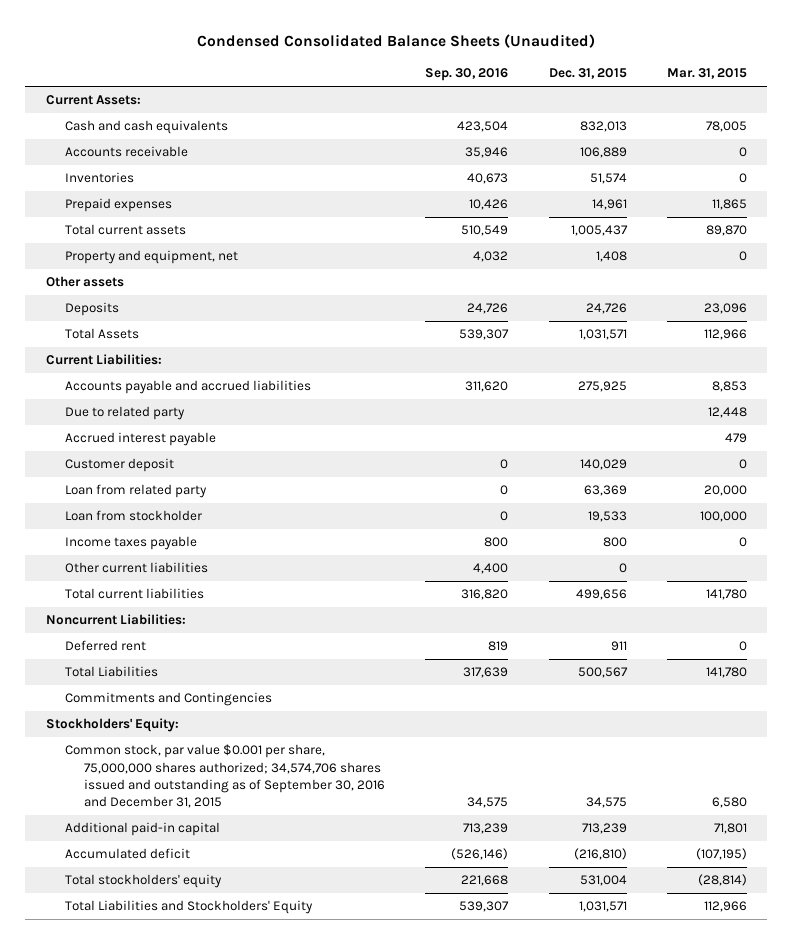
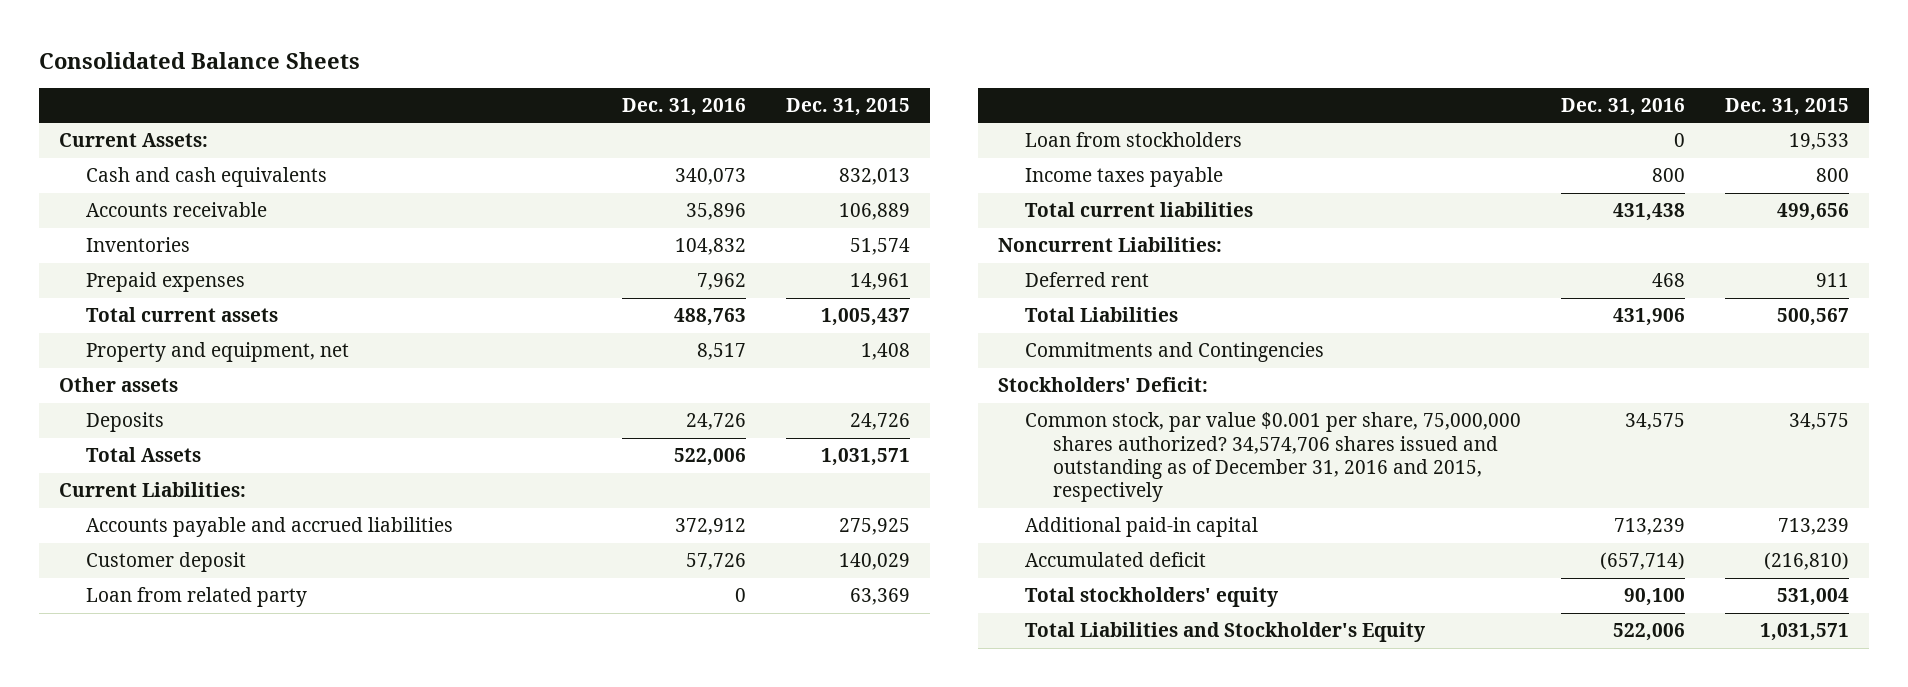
[197,34,596,49] Condensed Consolidated Balance Sheets (Unaudited) -> [39,51,361,69] Consolidated Balance Sheets
[425,68,509,82] Sep. 30, 2016 -> none
[666,68,747,80] Mar. 31, 2015 -> none
none -> [622,97,747,116] Dec. 31, 2016
[64,406,185,421] Due to related party -> none
[64,432,216,447] Accrued interest payable -> none
[64,510,202,522] Loan from stockholder -> [1025,132,1243,148] Loan from stockholders
[64,562,208,574] Other current liabilities -> none
[45,718,179,733] Stockholders' Equity: -> [997,377,1208,393] Stockholders' Deficit:
[64,744,386,809] Common stock, par value $0.001 per share, 75,000,000 shares authorized; 34,574,706 shares issued and outstanding as of September 30, 2016 and December 31, 2015 -> [1025,412,1522,503] Common stock, par value $0.001 per share, 75,000,000 shares authorized? 34,574,706 shares issued and outstanding as of December 31, 2016 and 2015, respectively
[64,900,313,915] Total Liabilities and Stockholders' Equity -> [1025,622,1426,643] Total Liabilities and Stockholder's Equity

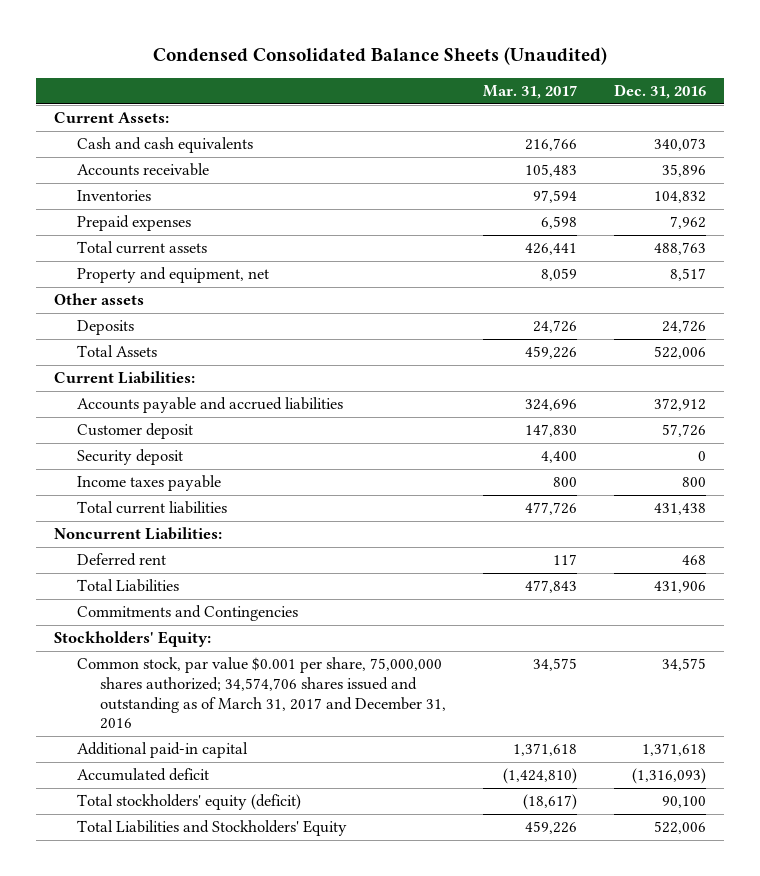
[39,51,361,69] Consolidated Balance Sheets -> [152,47,607,66] Condensed Consolidated Balance Sheets (Unaudited)
[786,97,911,116] Dec. 31, 2015 -> none
none -> [482,85,577,100] Mar. 31, 2017
[86,587,308,608] Loan from related party -> none
[1025,132,1243,148] Loan from stockholders -> none
none -> [77,449,184,466] Security deposit
[997,377,1208,393] Stockholders' Deficit: -> [54,631,212,648] Stockholders' Equity:
[1025,412,1522,503] Common stock, par value $0.001 per share, 75,000,000 shares authorized? 34,574,706 shares issued and outstanding as of December 31, 2016 and 2015, respectively -> [77,657,447,730] Common stock, par value $0.001 per share, 75,000,000 shares authorized; 34,574,706 shares issued and outstanding as of March 31, 2017 and December 31, 2016
[1614,518,1686,536] 713,239 -> [641,743,706,757] 1,371,618
[1600,552,1686,571] (657,714) -> [631,768,706,785] (1,316,093)
[1025,587,1279,608] Total stockholders' equity -> [77,794,302,811] Total stockholders' equity (deficit)
[1025,622,1426,643] Total Liabilities and Stockholder's Equity -> [77,820,348,837] Total Liabilities and Stockholders' Equity

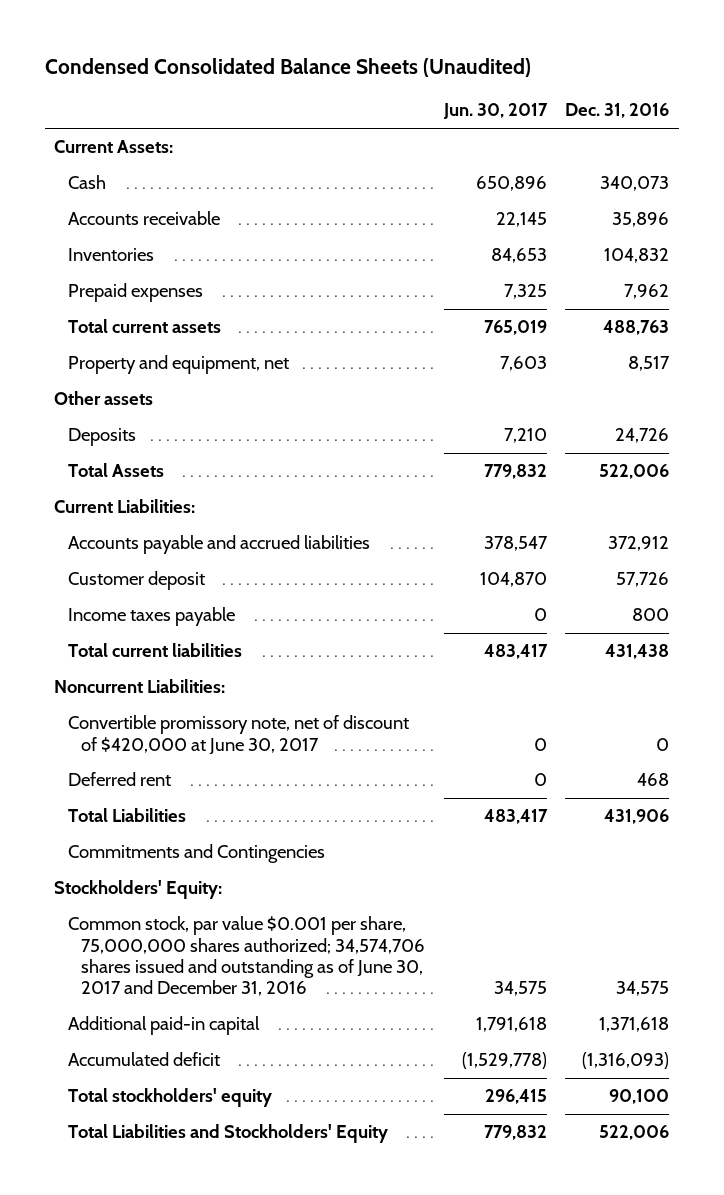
[482,85,577,100] Mar. 31, 2017 -> none
none -> [442,103,548,120] Jun. 30, 2017
[77,137,254,154] Cash and cash equivalents -> [67,175,106,190] Cash
[77,449,184,466] Security deposit -> none
none -> [67,715,409,755] Convertible promissory note, net of discount of $420,000 at June 30, 2017
[77,657,447,730] Common stock, par value $0.001 per share, 75,000,000 shares authorized; 34,574,706 shares issued and outstanding as of March 31, 2017 and December 31, 2016 -> [67,916,425,997] Common stock, par value $0.001 per share, 75,000,000 shares authorized; 34,574,706 shares issued and outstanding as of June 30, 2017 and December 31, 2016
[77,794,302,811] Total stockholders' equity (deficit) -> [67,1088,272,1108] Total stockholders' equity

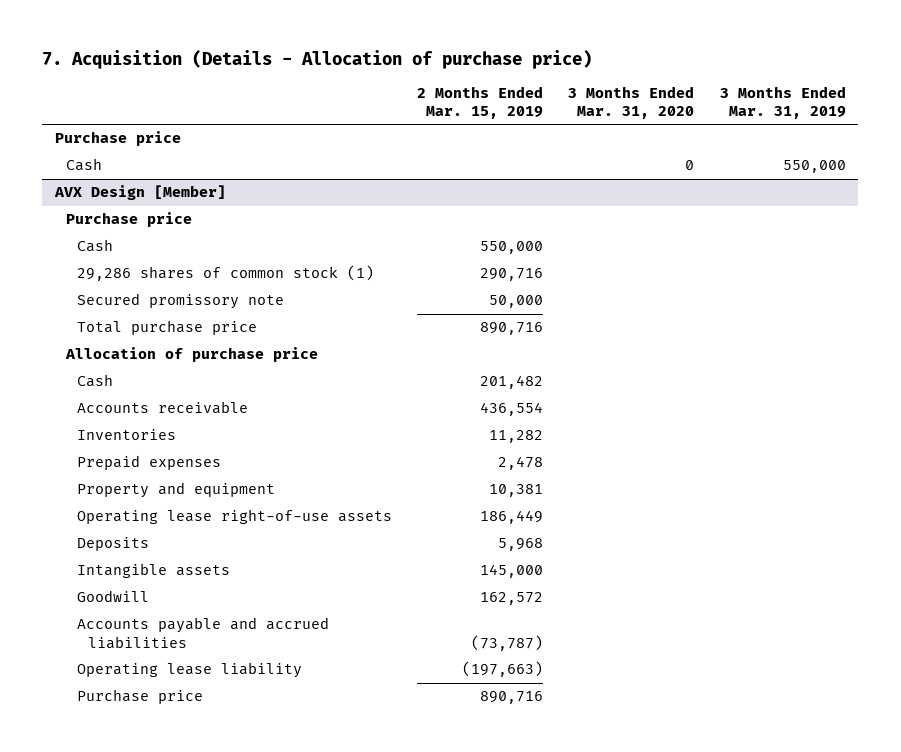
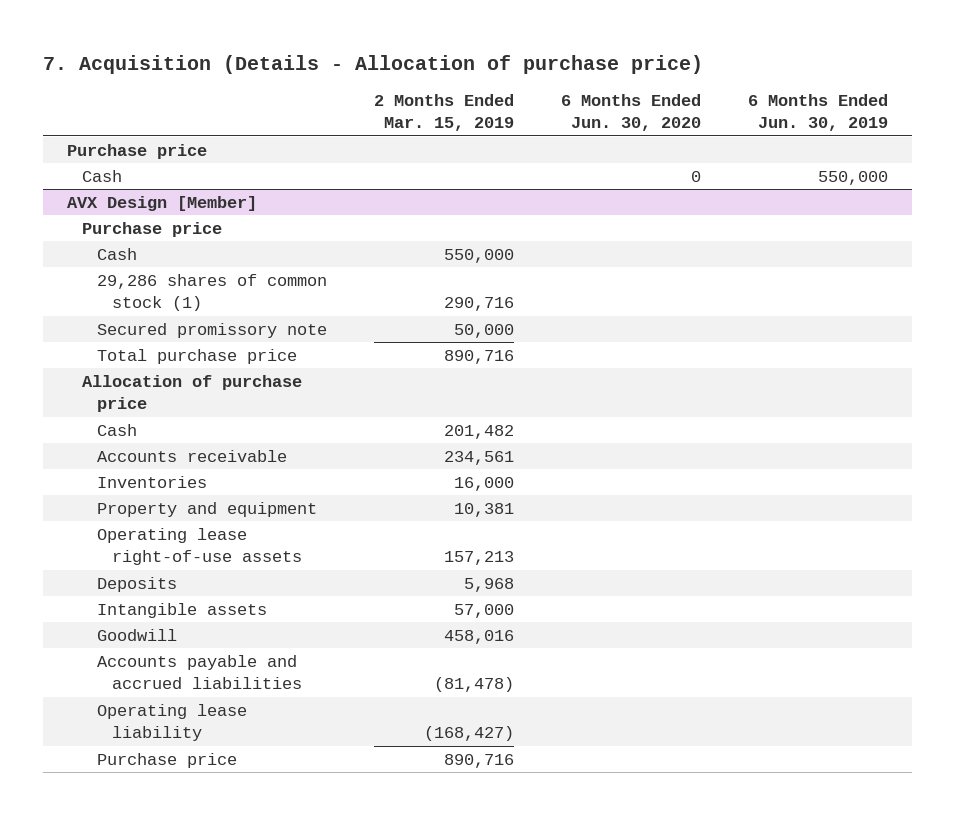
[568,85,695,119] 3 Months Ended Mar. 31, 2020 -> none
[719,85,846,119] 3 Months Ended Mar. 31, 2019 -> none
none -> [561,93,702,132] 6 Months Ended Jun. 30, 2020
none -> [748,93,889,132] 6 Months Ended Jun. 30, 2019
[76,455,221,471] Prepaid expenses -> none
[480,402,544,417] 436,554 -> [443,450,514,465] 234,561
[489,430,544,444] 11,282 -> [453,476,514,491] 16,000
[480,510,544,525] 186,449 -> [443,551,514,566] 157,213
[480,564,544,579] 145,000 -> [453,603,514,618] 57,000
[480,592,544,606] 162,572 -> [443,629,514,644] 458,016
[471,634,544,651] (73,787) -> [433,677,514,693] (81,478)
[462,661,544,678] (197,663) -> [423,726,514,742] (168,427)

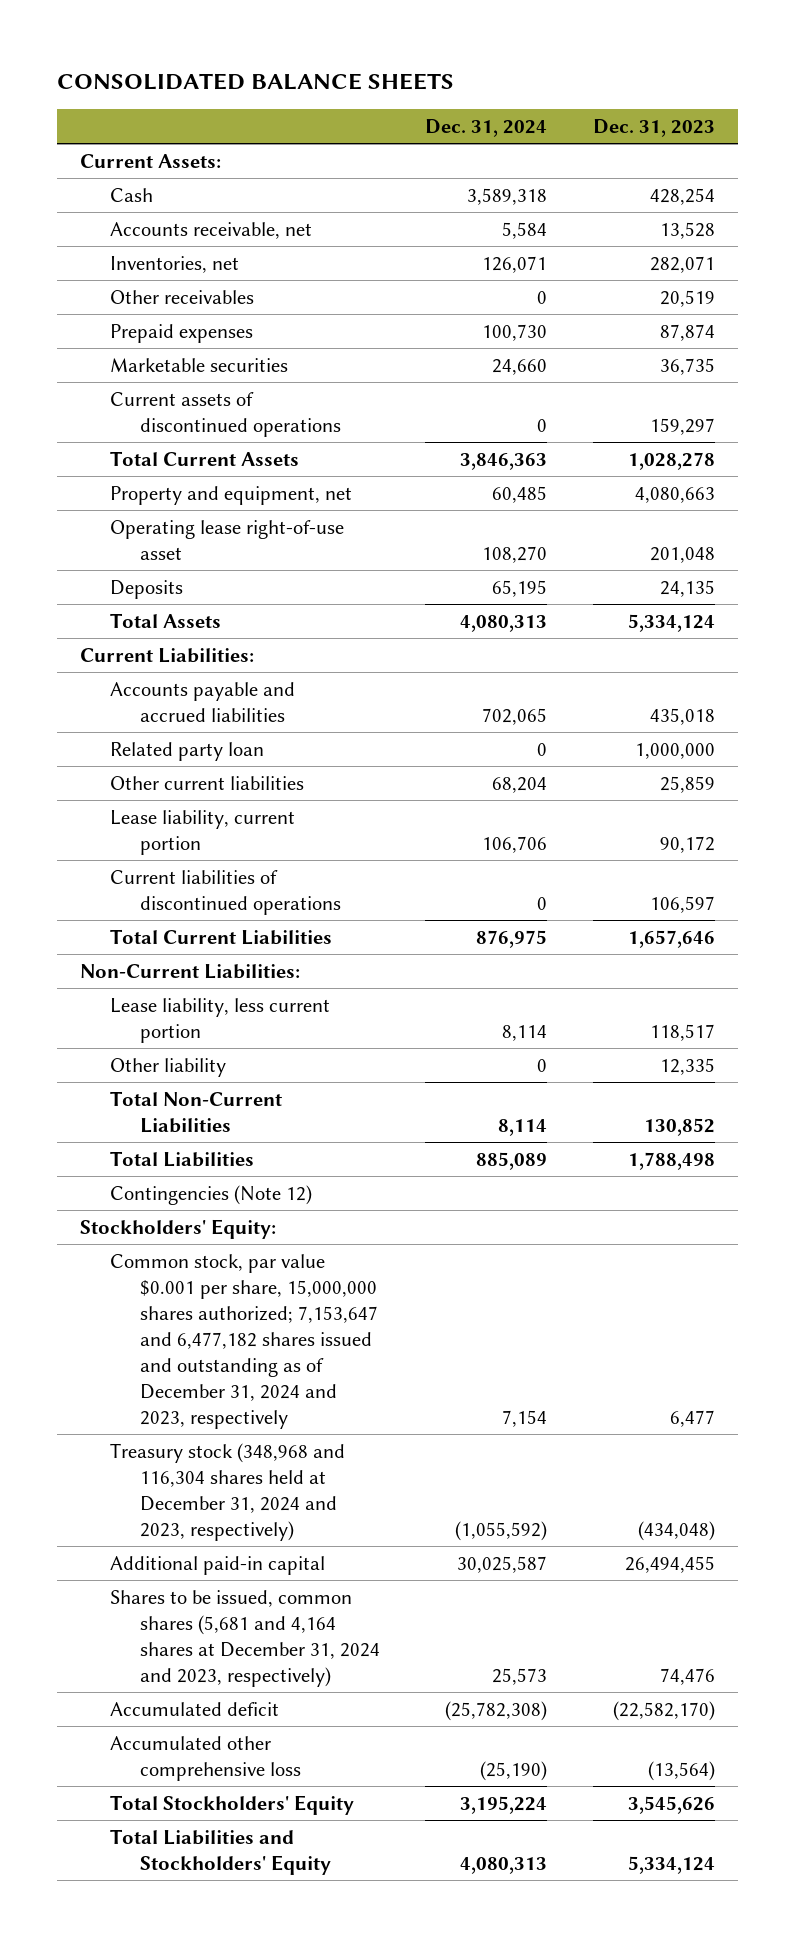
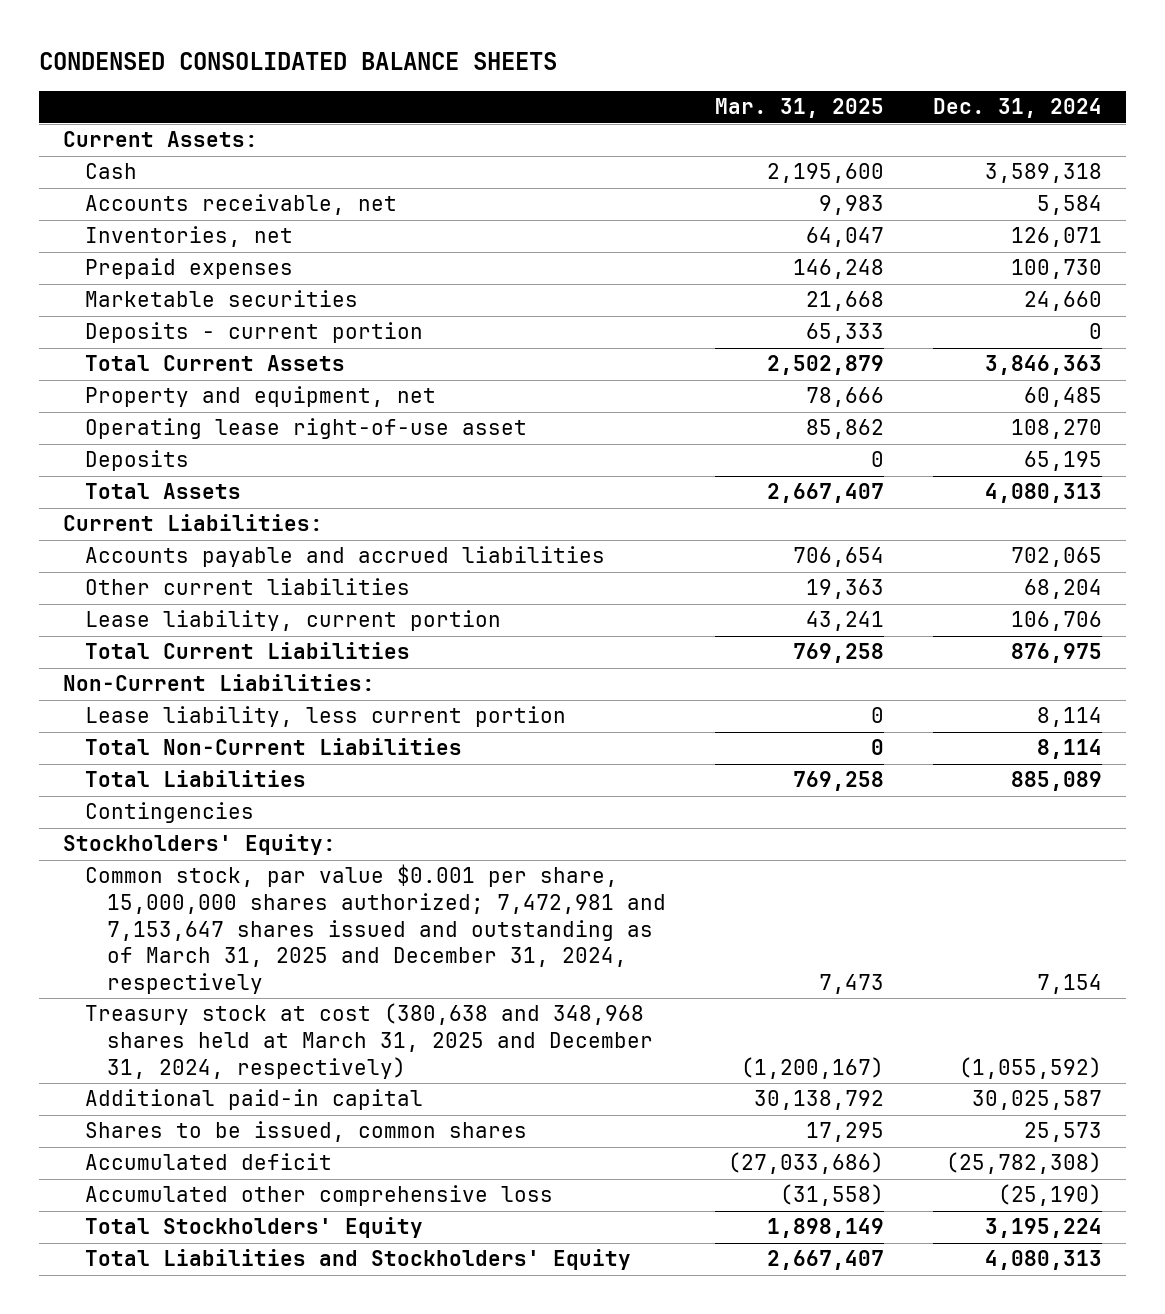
[57,73,455,91] CONSOLIDATED BALANCE SHEETS -> [38,52,557,71] CONDENSED CONSOLIDATED BALANCE SHEETS
[593,119,716,138] Dec. 31, 2023 -> none
none -> [714,98,884,119] Mar. 31, 2025
[109,289,254,304] Other receivables -> none
[109,391,341,437] Current assets of discontinued operations -> none
none -> [84,322,423,344] Deposits - current portion
[109,741,264,761] Related party loan -> none
[109,869,341,915] Current liabilities of discontinued operations -> none
[109,1057,226,1077] Other liability -> none
[109,1184,312,1205] Contingencies (Note 12) -> [84,802,254,824] Contingencies
[109,1253,378,1429] Common stock, par value $0.001 per share, 15,000,000 shares authorized; 7,153,647 and 6,477,182 shares issued and outstanding as of December 31, 2024 and 2023, respectively -> [84,864,666,994] Common stock, par value $0.001 per share, 15,000,000 shares authorized; 7,472,981 and 7,153,647 shares issued and outstanding as of March 31, 2025 and December 31, 2024, respectively
[109,1442,345,1541] Treasury stock (348,968 and 116,304 shares held at December 31, 2024 and 2023, respectively) -> [84,1003,653,1079] Treasury stock at cost (380,638 and 348,968 shares held at March 31, 2025 and December 31, 2024, respectively)
[109,1589,380,1687] Shares to be issued, common shares (5,681 and 4,164 shares at December 31, 2024 and 2023, respectively) -> [84,1121,527,1143] Shares to be issued, common shares

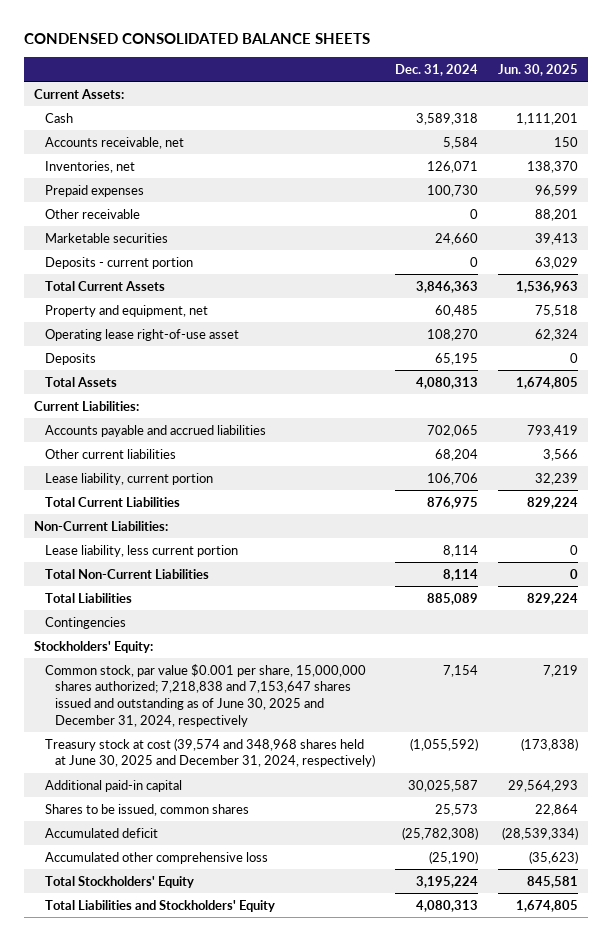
[714,98,884,119] Mar. 31, 2025 -> none
none -> [497,64,578,77] Jun. 30, 2025
none -> [44,208,140,219] Other receivable
[84,864,666,994] Common stock, par value $0.001 per share, 15,000,000 shares authorized; 7,472,981 and 7,153,647 shares issued and outstanding as of March 31, 2025 and December 31, 2024, respectively -> [44,663,366,727] Common stock, par value $0.001 per share, 15,000,000 shares authorized; 7,218,838 and 7,153,647 shares issued and outstanding as of June 30, 2025 and December 31, 2024, respectively
[84,1003,653,1079] Treasury stock at cost (380,638 and 348,968 shares held at March 31, 2025 and December 31, 2024, respectively) -> [44,737,376,768] Treasury stock at cost (39,574 and 348,968 shares held at June 30, 2025 and December 31, 2024, respectively)

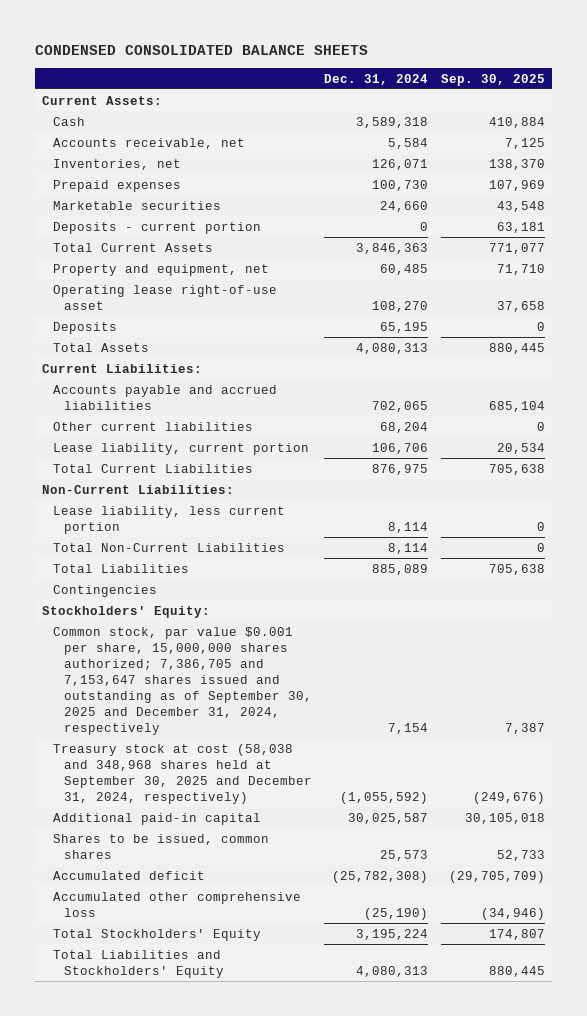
[497,64,578,77] Jun. 30, 2025 -> none
none -> [441,73,546,86] Sep. 30, 2025
[44,208,140,219] Other receivable -> none
[44,663,366,727] Common stock, par value $0.001 per share, 15,000,000 shares authorized; 7,218,838 and 7,153,647 shares issued and outstanding as of June 30, 2025 and December 31, 2024, respectively -> [52,626,312,735] Common stock, par value $0.001 per share, 15,000,000 shares authorized; 7,386,705 and 7,153,647 shares issued and outstanding as of September 30, 2025 and December 31, 2024, respectively
[44,737,376,768] Treasury stock at cost (39,574 and 348,968 shares held at June 30, 2025 and December 31, 2024, respectively) -> [52,743,312,804] Treasury stock at cost (58,038 and 348,968 shares held at September 30, 2025 and December 31, 2024, respectively)

